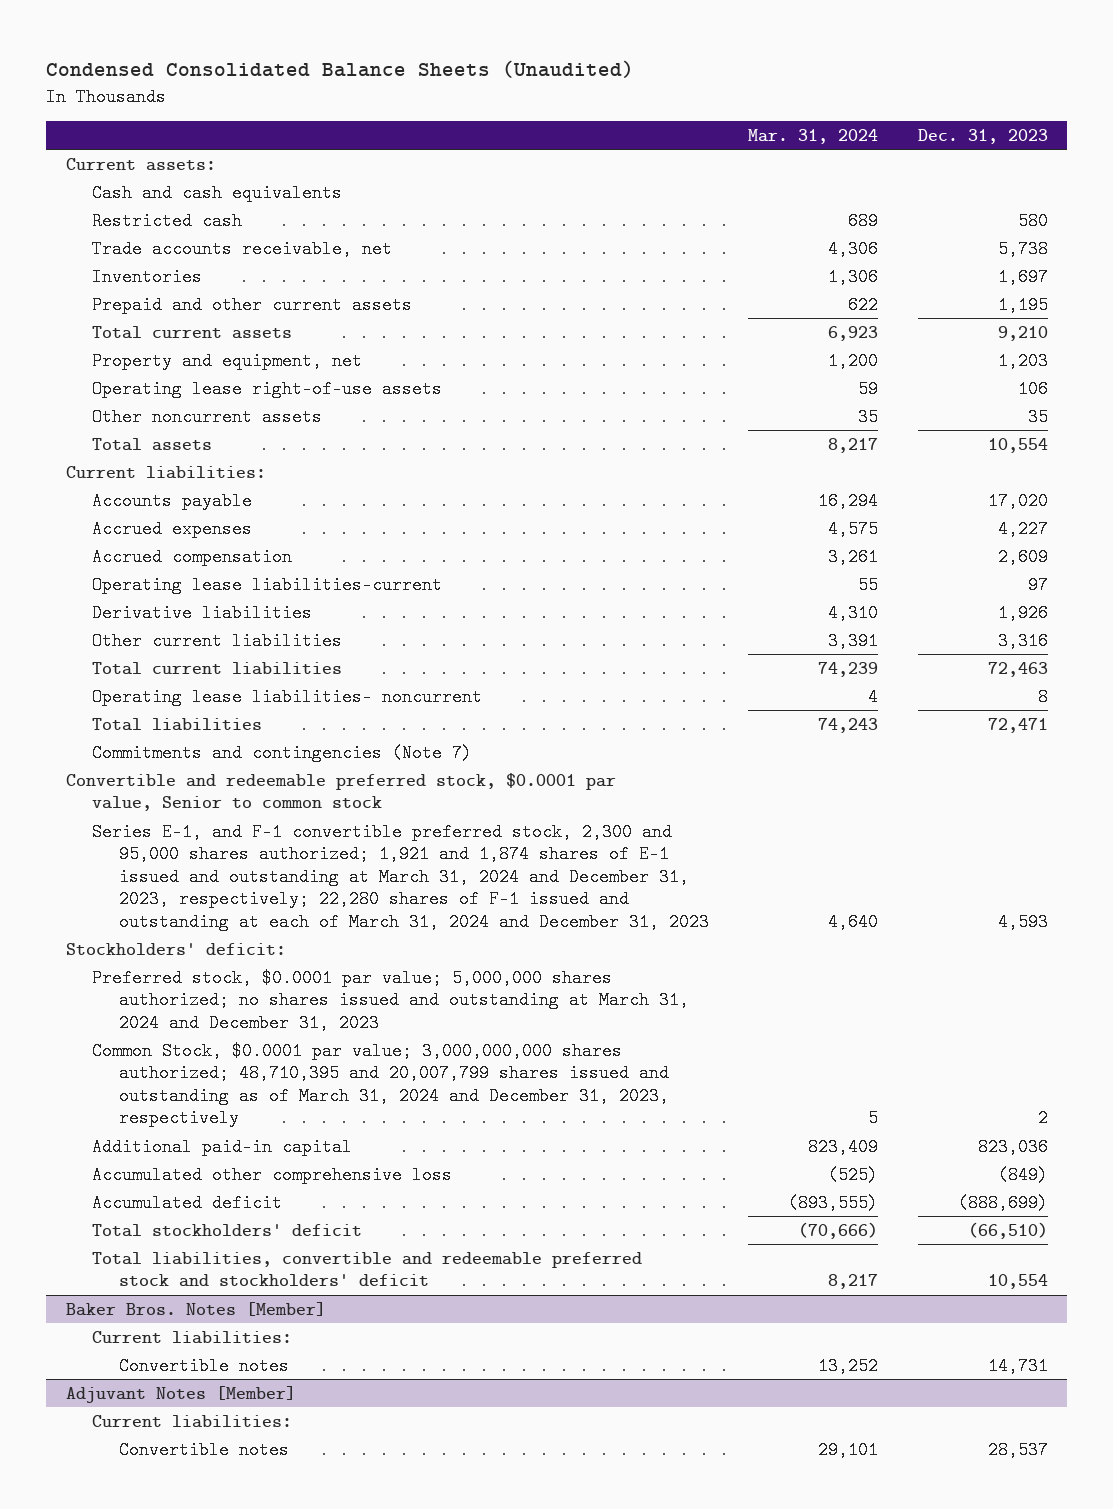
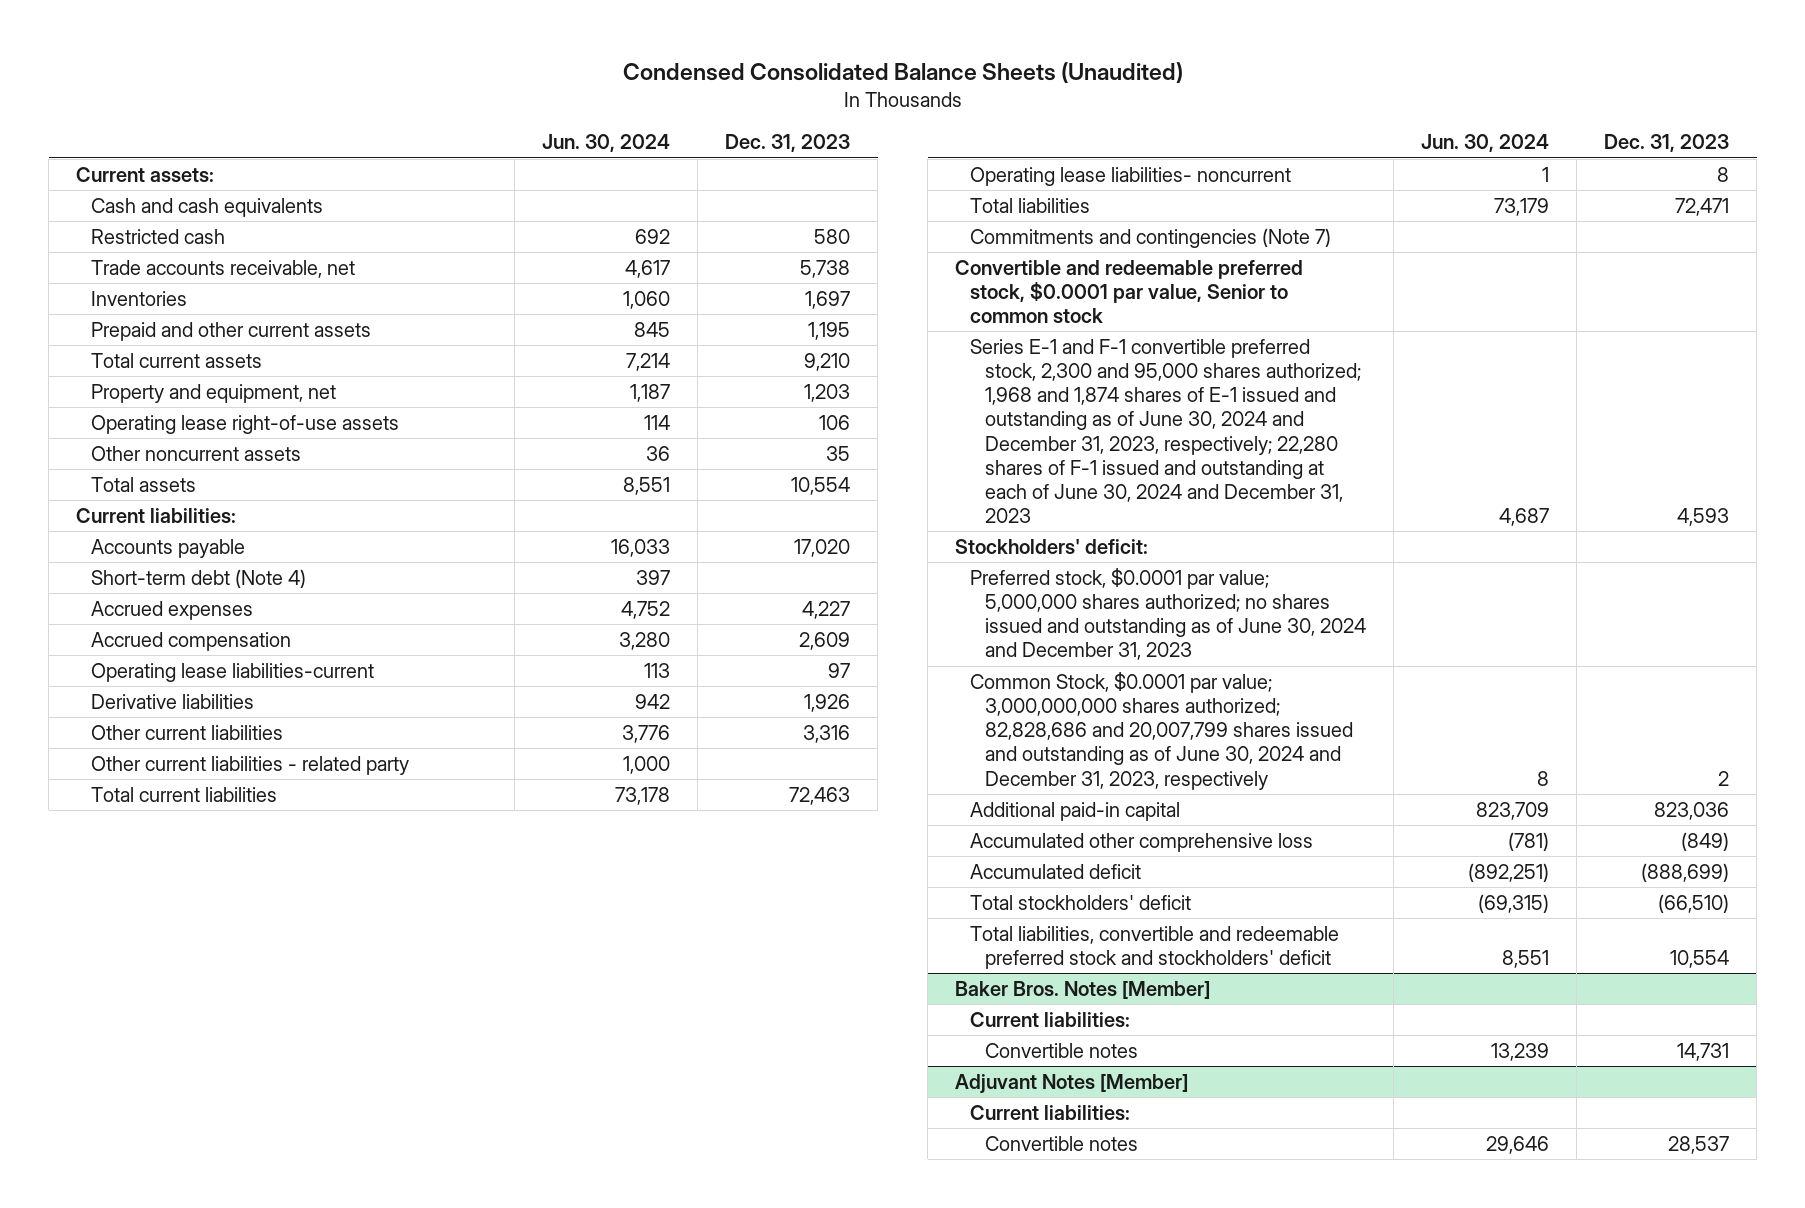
[748,129,879,145] Mar. 31, 2024 -> none
none -> [541,134,670,153] Jun. 30, 2024
none -> [91,568,307,588] Short-term debt (Note 4)
none -> [91,755,410,775] Other current liabilities - related party
[92,823,709,931] Series E-1, and F-1 convertible preferred stock, 2,300 and 95,000 shares authorized; 1,921 and 1,874 shares of E-1 issued and outstanding at March 31, 2024 and December 31, 2023, respectively; 22,280 shares of F-1 issued and outstanding at each of March 31, 2024 and December 31, 2023 -> [969,338,1361,524] Series E-1 and F-1 convertible preferred stock, 2,300 and 95,000 shares authorized; 1,968 and 1,874 shares of E-1 issued and outstanding as of June 30, 2024 and December 31, 2023, respectively; 22,280 shares of F-1 issued and outstanding at each of June 30, 2024 and December 31, 2023
[92,969,689,1032] Preferred stock, $0.0001 par value; 5,000,000 shares authorized; no shares issued and outstanding at March 31, 2024 and December 31, 2023 -> [969,567,1366,661] Preferred stock, $0.0001 par value; 5,000,000 shares authorized; no shares issued and outstanding as of June 30, 2024 and December 31, 2023
[92,1042,669,1128] Common Stock, $0.0001 par value; 3,000,000,000 shares authorized; 48,710,395 and 20,007,799 shares issued and outstanding as of March 31, 2024 and December 31, 2023, respectively -> [969,671,1353,790] Common Stock, $0.0001 par value; 3,000,000,000 shares authorized; 82,828,686 and 20,007,799 shares issued and outstanding as of June 30, 2024 and December 31, 2023, respectively

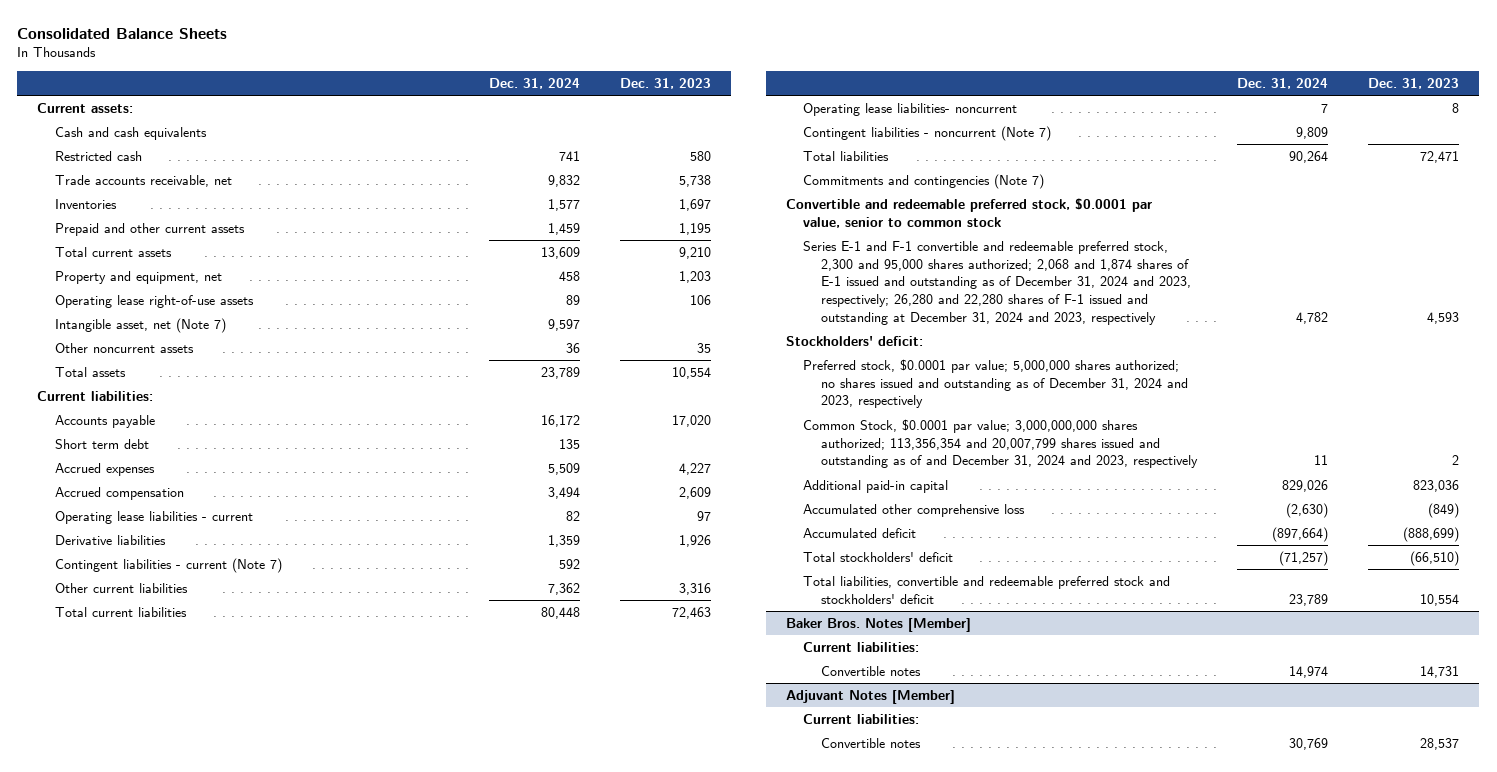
[622,61,1183,83] Condensed Consolidated Balance Sheets (Unaudited) -> [17,27,228,39] Consolidated Balance Sheets
[541,134,670,153] Jun. 30, 2024 -> none
none -> [488,78,580,90] Dec. 31, 2024
none -> [55,317,227,333] Intangible asset, net (Note 7)
[91,568,307,588] Short-term debt (Note 4) -> [55,438,150,449] Short term debt
[91,662,375,682] Operating lease liabilities-current -> [55,510,254,524] Operating lease liabilities - current
none -> [55,557,283,573] Contingent liabilities - current (Note 7)
[91,755,410,775] Other current liabilities - related party -> none
none -> [803,125,1052,141] Contingent liabilities - noncurrent (Note 7)
[955,259,1304,324] Convertible and redeemable preferred stock, $0.0001 par value, Senior to common stock -> [785,197,1152,228] Convertible and redeemable preferred stock, $0.0001 par value, senior to common stock
[969,338,1361,524] Series E-1 and F-1 convertible preferred stock, 2,300 and 95,000 shares authorized; 1,968 and 1,874 shares of E-1 issued and outstanding as of June 30, 2024 and December 31, 2023, respectively; 22,280 shares of F-1 issued and outstanding at each of June 30, 2024 and December 31, 2023 -> [803,240,1191,326] Series E-1 and F-1 convertible and redeemable preferred stock, 2,300 and 95,000 shares authorized; 2,068 and 1,874 shares of E-1 issued and outstanding as of December 31, 2024 and 2023, respectively; 26,280 and 22,280 shares of F-1 issued and outstanding at December 31, 2024 and 2023, respectively
[969,567,1366,661] Preferred stock, $0.0001 par value; 5,000,000 shares authorized; no shares issued and outstanding as of June 30, 2024 and December 31, 2023 -> [803,358,1188,409] Preferred stock, $0.0001 par value; 5,000,000 shares authorized; no shares issued and outstanding as of December 31, 2024 and 2023, respectively
[969,671,1353,790] Common Stock, $0.0001 par value; 3,000,000,000 shares authorized; 82,828,686 and 20,007,799 shares issued and outstanding as of June 30, 2024 and December 31, 2023, respectively -> [803,418,1198,469] Common Stock, $0.0001 par value; 3,000,000,000 shares authorized; 113,356,354 and 20,007,799 shares issued and outstanding as of and December 31, 2024 and 2023, respectively

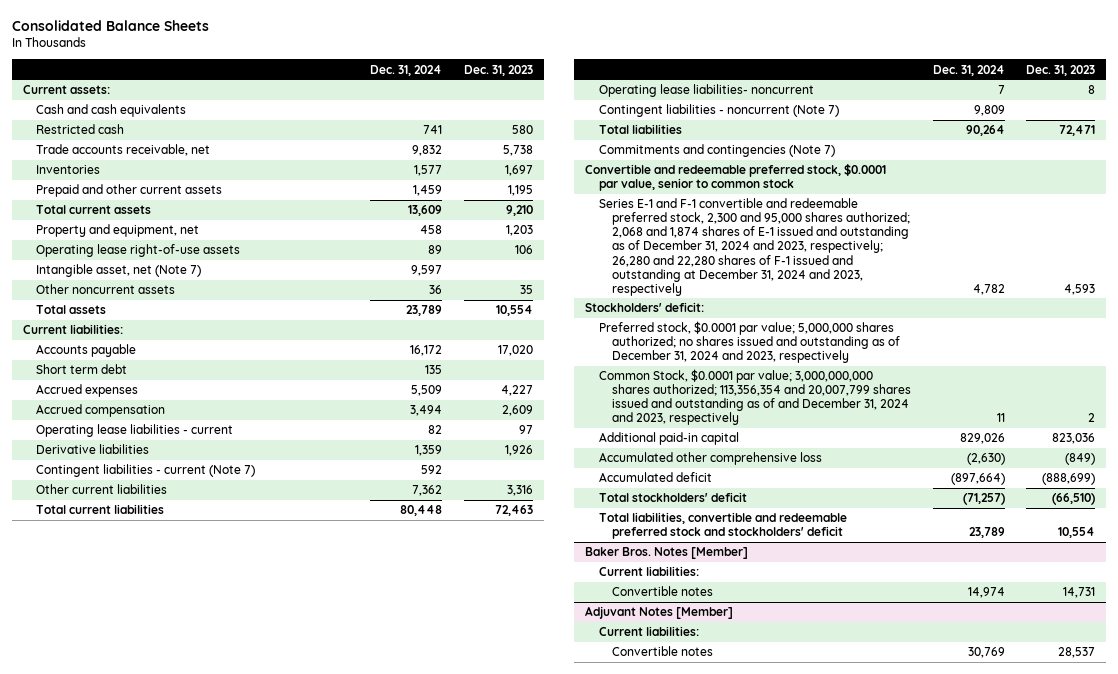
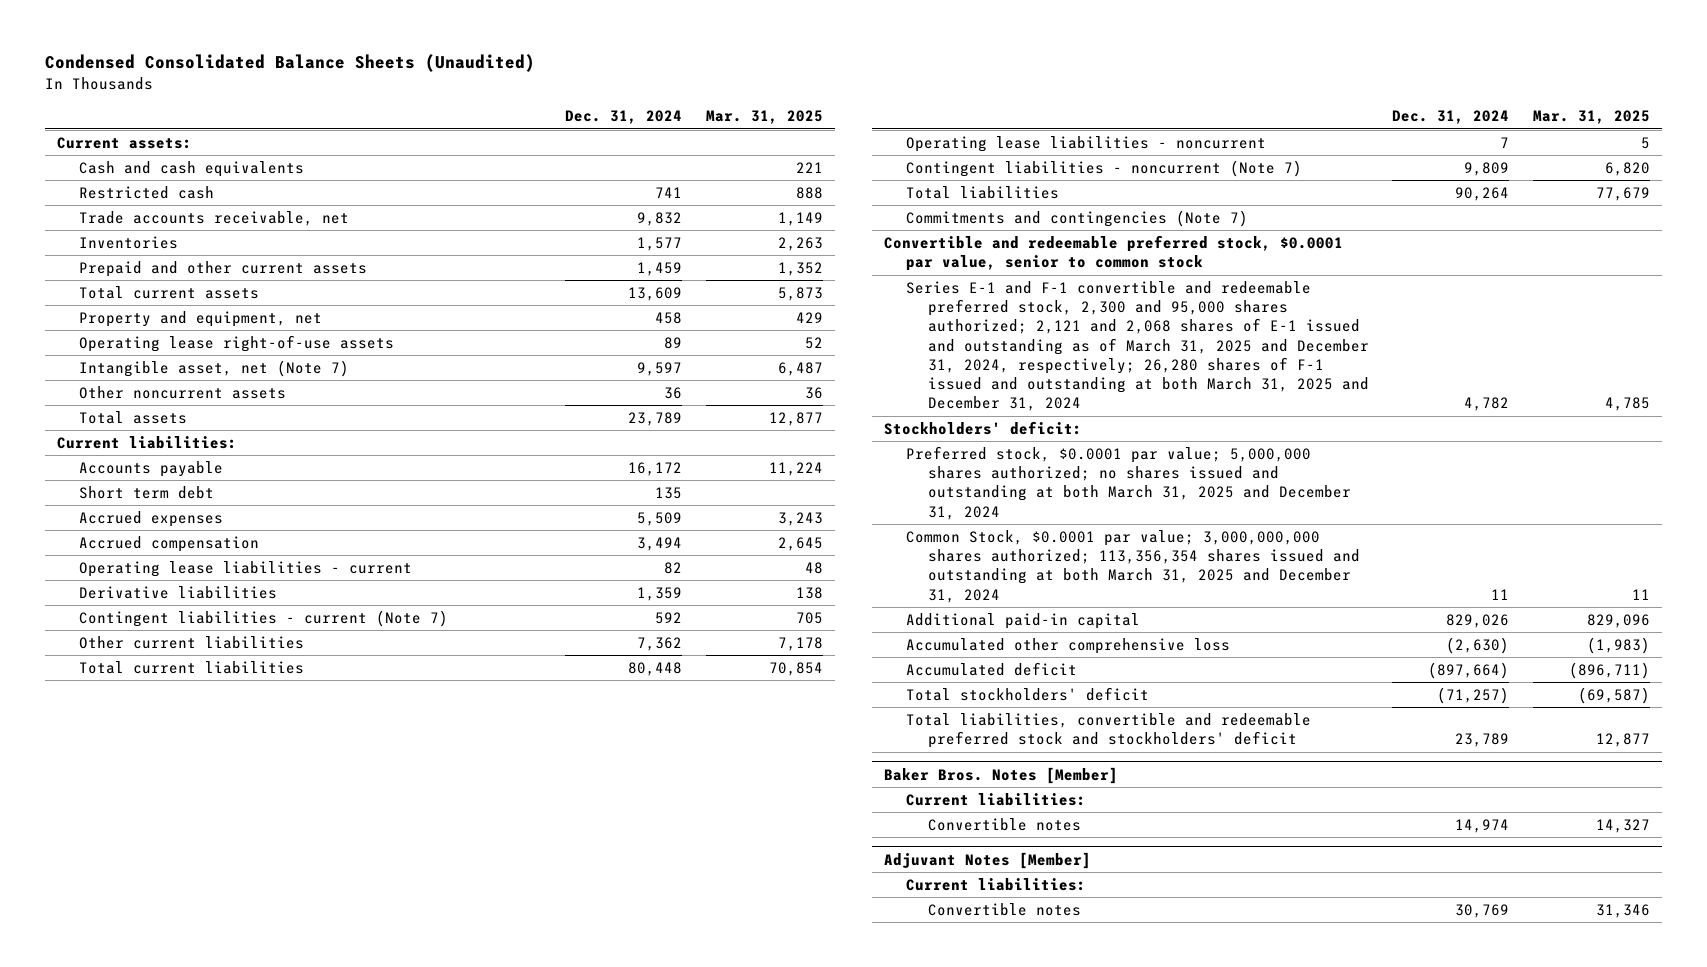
[11,19,209,31] Consolidated Balance Sheets -> [45,54,536,73] Condensed Consolidated Balance Sheets (Unaudited)
[463,64,533,76] Dec. 31, 2023 -> none
none -> [705,110,823,125] Mar. 31, 2025
[598,84,814,98] Operating lease liabilities- noncurrent -> [905,135,1266,152] Operating lease liabilities - noncurrent
[598,198,910,296] Series E-1 and F-1 convertible and redeemable preferred stock, 2,300 and 95,000 shares authorized; 2,068 and 1,874 shares of E-1 issued and outstanding as of December 31, 2024 and 2023, respectively; 26,280 and 22,280 shares of F-1 issued and outstanding at December 31, 2024 and 2023, respectively -> [905,280,1369,412] Series E-1 and F-1 convertible and redeemable preferred stock, 2,300 and 95,000 shares authorized; 2,121 and 2,068 shares of E-1 issued and outstanding as of March 31, 2025 and December 31, 2024, respectively; 26,280 shares of F-1 issued and outstanding at both March 31, 2025 and December 31, 2024
[598,321,900,364] Preferred stock, $0.0001 par value; 5,000,000 shares authorized; no shares issued and outstanding as of December 31, 2024 and 2023, respectively -> [905,445,1351,520] Preferred stock, $0.0001 par value; 5,000,000 shares authorized; no shares issued and outstanding at both March 31, 2025 and December 31, 2024
[598,369,911,426] Common Stock, $0.0001 par value; 3,000,000,000 shares authorized; 113,356,354 and 20,007,799 shares issued and outstanding as of and December 31, 2024 and 2023, respectively -> [905,529,1360,603] Common Stock, $0.0001 par value; 3,000,000,000 shares authorized; 113,356,354 shares issued and outstanding at both March 31, 2025 and December 31, 2024

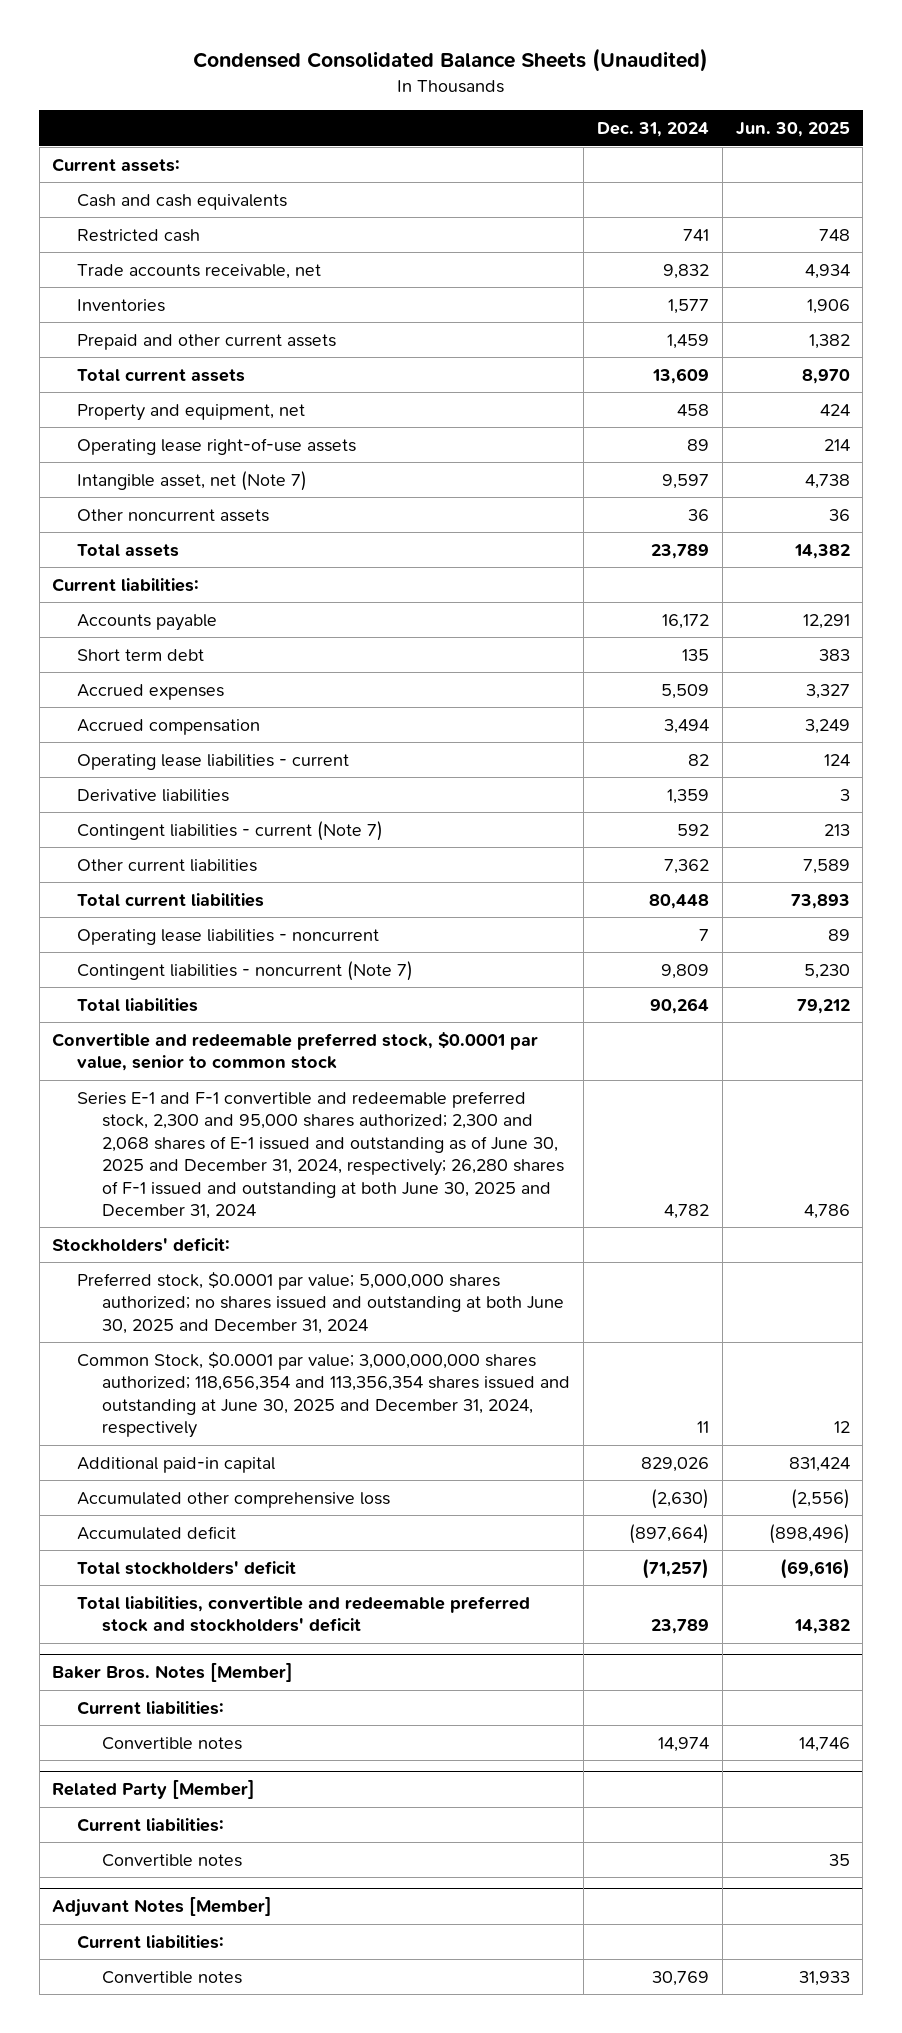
[705,110,823,125] Mar. 31, 2025 -> none
none -> [735,122,850,138] Jun. 30, 2025
[905,209,1248,227] Commitments and contingencies (Note 7) -> none
[905,280,1369,412] Series E-1 and F-1 convertible and redeemable preferred stock, 2,300 and 95,000 shares authorized; 2,121 and 2,068 shares of E-1 issued and outstanding as of March 31, 2025 and December 31, 2024, respectively; 26,280 shares of F-1 issued and outstanding at both March 31, 2025 and December 31, 2024 -> [77,1090,565,1219] Series E-1 and F-1 convertible and redeemable preferred stock, 2,300 and 95,000 shares authorized; 2,300 and 2,068 shares of E-1 issued and outstanding as of June 30, 2025 and December 31, 2024, respectively; 26,280 shares of F-1 issued and outstanding at both June 30, 2025 and December 31, 2024
[905,445,1351,520] Preferred stock, $0.0001 par value; 5,000,000 shares authorized; no shares issued and outstanding at both March 31, 2025 and December 31, 2024 -> [77,1270,565,1334] Preferred stock, $0.0001 par value; 5,000,000 shares authorized; no shares issued and outstanding at both June 30, 2025 and December 31, 2024
[905,529,1360,603] Common Stock, $0.0001 par value; 3,000,000,000 shares authorized; 113,356,354 shares issued and outstanding at both March 31, 2025 and December 31, 2024 -> [77,1350,571,1439] Common Stock, $0.0001 par value; 3,000,000,000 shares authorized; 118,656,354 and 113,356,354 shares issued and outstanding at June 30, 2025 and December 31, 2024, respectively
none -> [52,1780,256,1800] Related Party [Member]
none -> [77,1817,225,1832] Current liabilities:
none -> [102,1853,243,1867] Convertible notes

